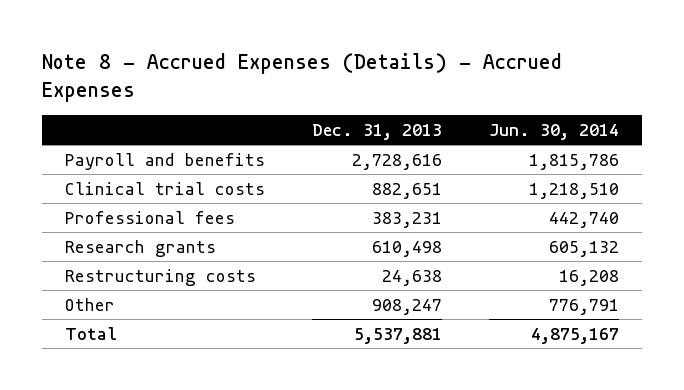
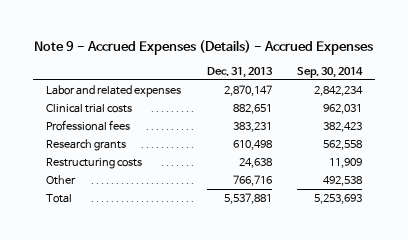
[41,53,562,103] Note 8 - Accrued Expenses (Details) - Accrued Expenses -> [34,39,374,55] Note 9 - Accrued Expenses (Details) - Accrued Expenses
[488,123,619,140] Jun. 30, 2014 -> none
none -> [297,67,364,79] Sep. 30, 2014
[65,152,266,170] Payroll and benefits -> none
none -> [46,84,182,97] Labor and related expenses
[371,298,442,315] 908,247 -> [232,174,272,186] 766,716

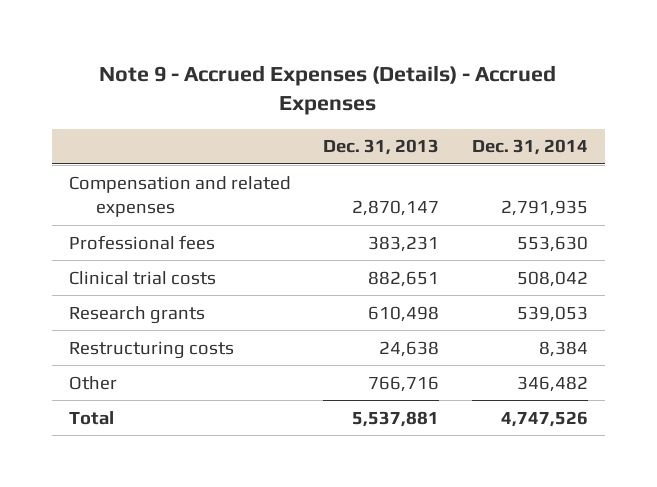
[297,67,364,79] Sep. 30, 2014 -> none
none -> [472,139,589,156] Dec. 31, 2014
[46,84,182,97] Labor and related expenses -> [68,175,291,217] Compensation and related expenses
[46,103,133,113] Clinical trial costs -> [68,270,216,285] Clinical trial costs

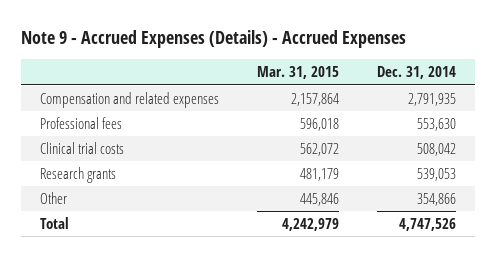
[323,139,440,156] Dec. 31, 2013 -> none
none -> [256,66,339,80] Mar. 31, 2015
[68,340,234,359] Restructuring costs -> none
[517,375,589,392] 346,482 -> [416,193,456,207] 354,866

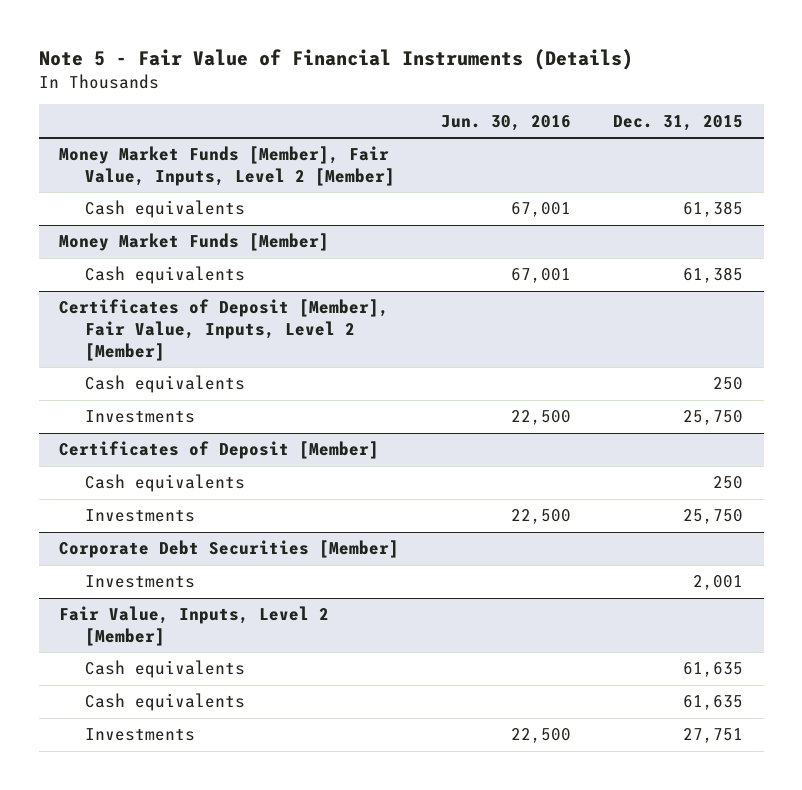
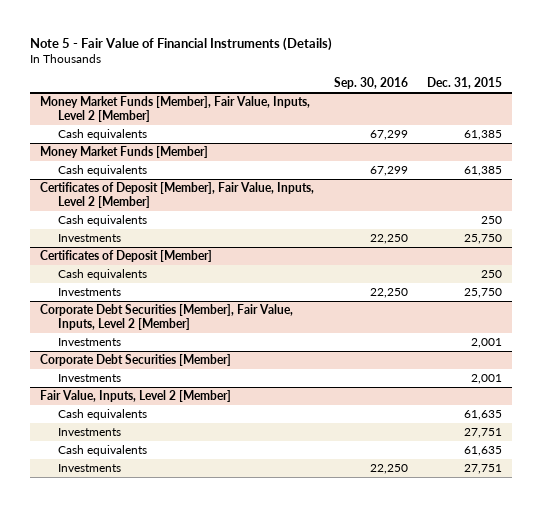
[441,114,572,131] Jun. 30, 2016 -> none
none -> [333,77,408,90] Sep. 30, 2016
none -> [40,304,294,330] Corporate Debt Securities [Member], Fair Value, Inputs, Level 2 [Member]
none -> [57,338,121,347] Investments
none -> [57,428,121,437] Investments

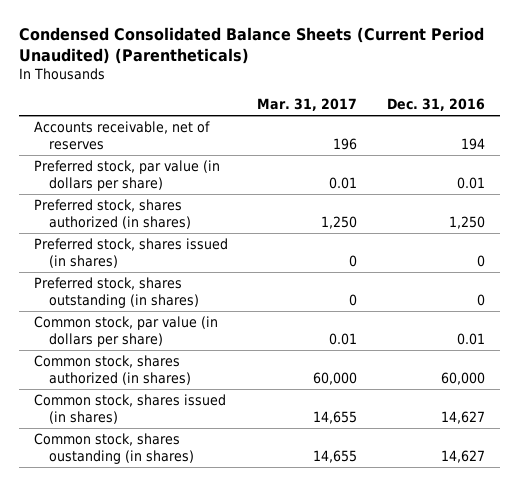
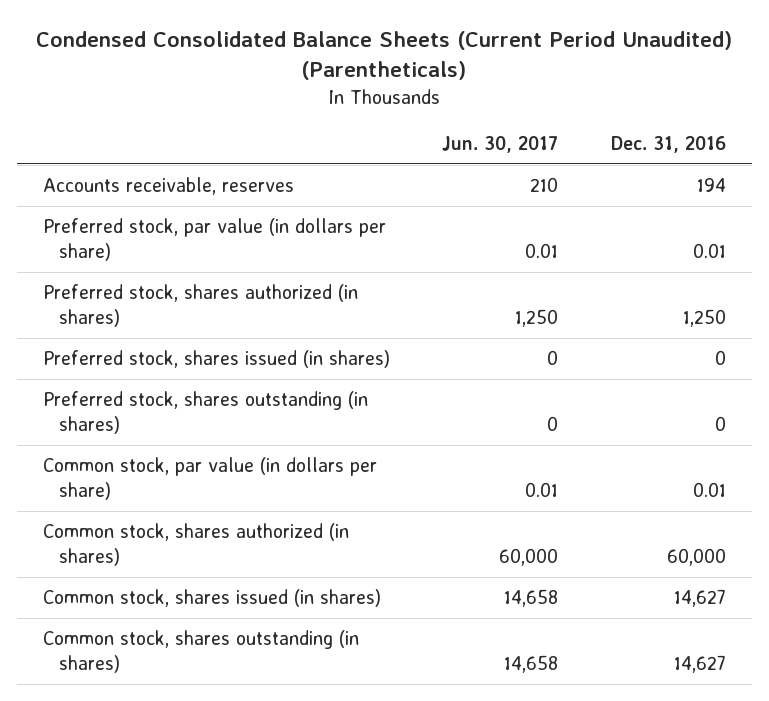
[257,98,358,112] Mar. 31, 2017 -> none
none -> [442,136,559,154] Jun. 30, 2017
[33,121,210,150] Accounts receivable, net of reserves -> [42,176,294,195] Accounts receivable, reserves
[33,433,194,464] Common stock, shares oustanding (in shares) -> [42,629,359,673] Common stock, shares outstanding (in shares)

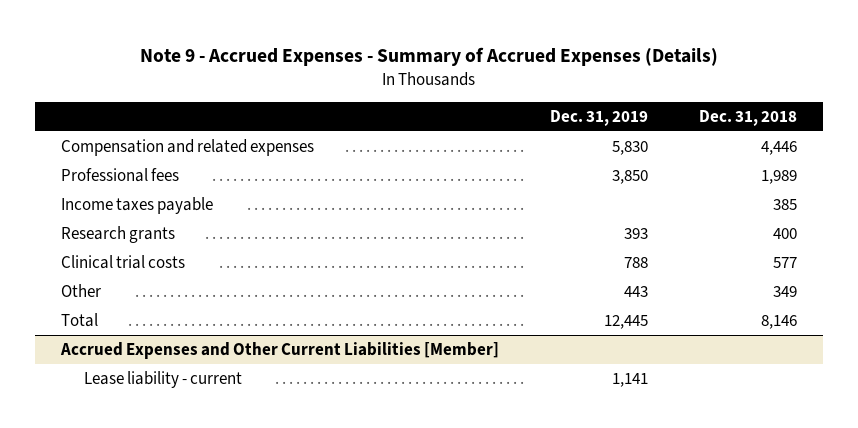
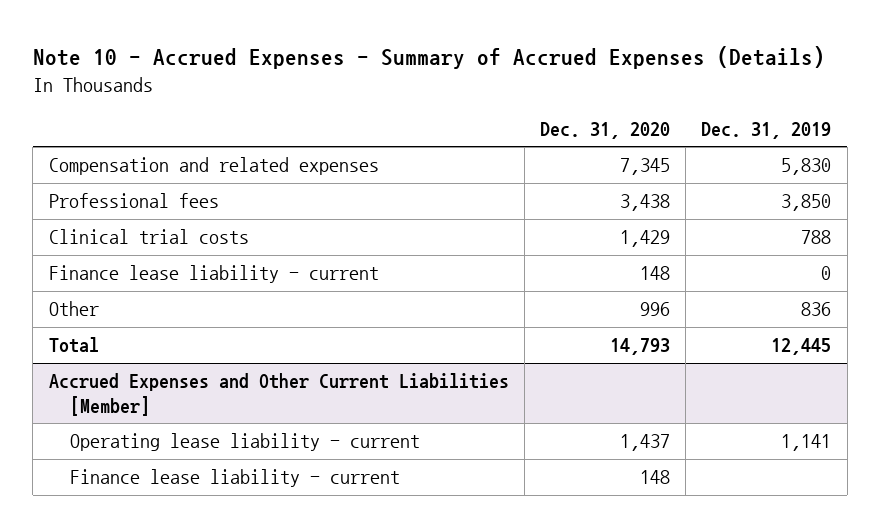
[140,46,719,66] Note 9 - Accrued Expenses - Summary of Accrued Expenses (Details) -> [32,45,825,69] Note 10 - Accrued Expenses - Summary of Accrued Expenses (Details)
[699,109,798,126] Dec. 31, 2018 -> none
none -> [540,121,671,139] Dec. 31, 2020
[60,196,213,214] Income taxes payable -> none
[60,225,175,243] Research grants -> none
none -> [48,265,379,284] Finance lease liability - current
[624,285,649,297] 443 -> [801,302,832,317] 836
[83,370,242,388] Lease liability - current -> [70,433,421,452] Operating lease liability - current
none -> [70,469,401,488] Finance lease liability - current

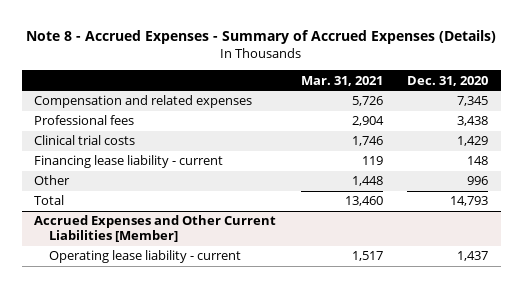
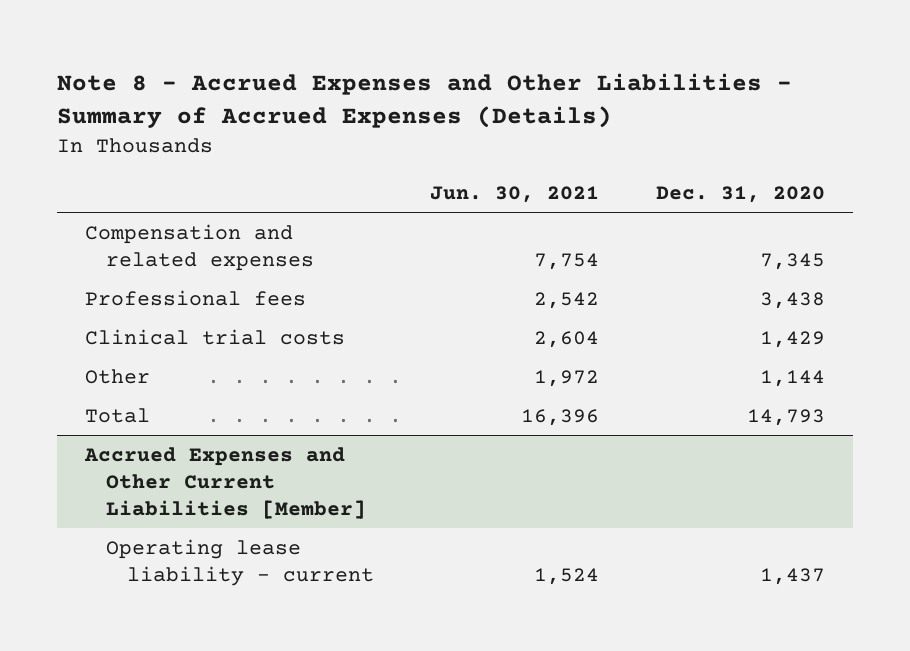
[26,29,497,44] Note 8 - Accrued Expenses - Summary of Accrued Expenses (Details) -> [57,73,793,129] Note 8 - Accrued Expenses and Other Liabilities - Summary of Accrued Expenses (Details)
[300,75,383,86] Mar. 31, 2021 -> none
none -> [430,185,600,203] Jun. 30, 2021
[34,155,224,169] Financing lease liability - current -> none
[467,176,489,186] 996 -> [760,369,826,387] 1,144

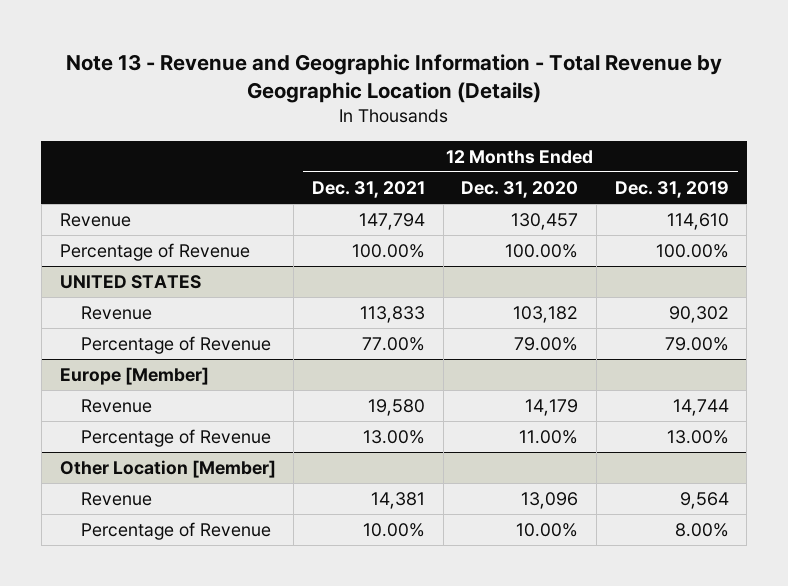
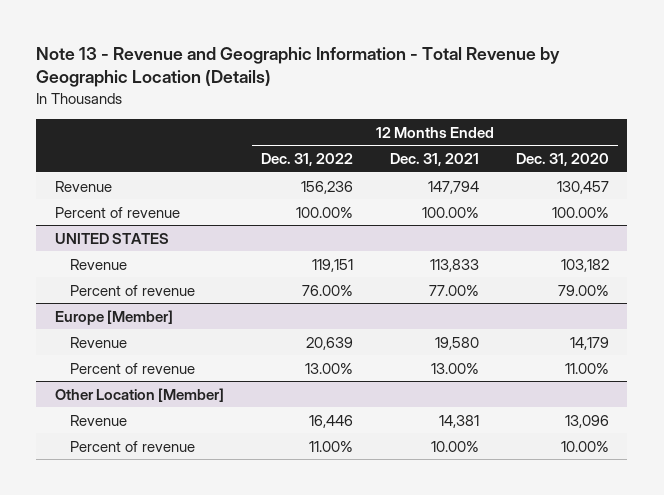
[614,180,729,198] Dec. 31, 2019 -> none
none -> [260,152,353,166] Dec. 31, 2022
[59,243,250,262] Percentage of Revenue -> [54,206,180,218] Percent of revenue
[81,336,272,355] Percentage of Revenue -> [70,284,196,296] Percent of revenue
[81,429,272,448] Percentage of Revenue -> [70,362,196,374] Percent of revenue
[81,522,272,541] Percentage of Revenue -> [70,440,196,452] Percent of revenue

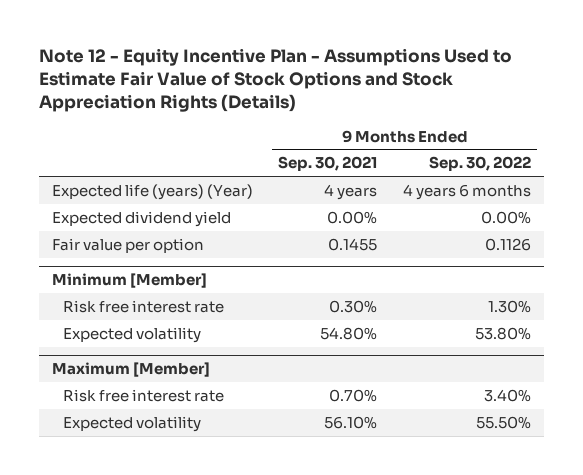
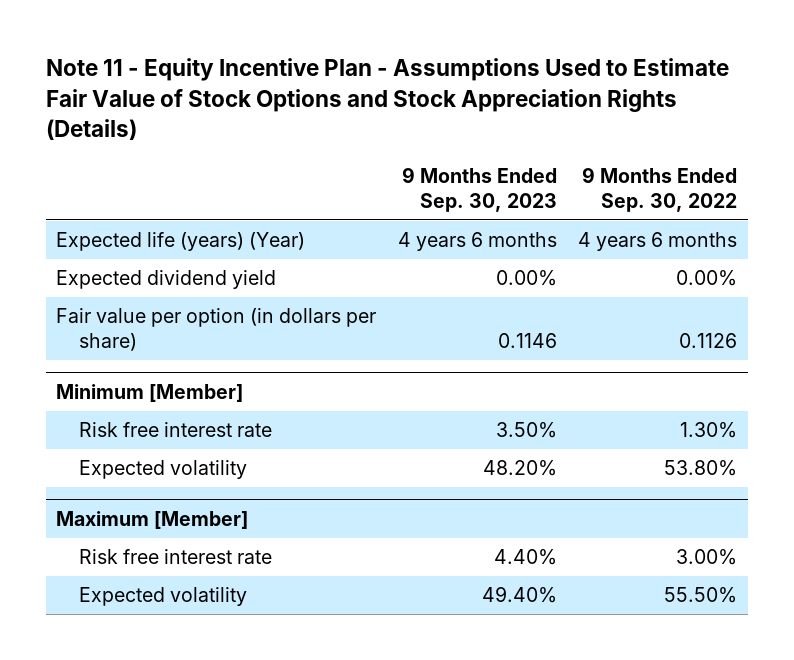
[39,48,513,113] Note 12 - Equity Incentive Plan - Assumptions Used to Estimate Fair Value of Stock Options and Stock Appreciation Rights (Details) -> [45,58,729,141] Note 11 - Equity Incentive Plan - Assumptions Used to Estimate Fair Value of Stock Options and Stock Appreciation Rights (Details)
[278,156,378,172] Sep. 30, 2021 -> none
none -> [401,167,557,212] 9 Months Ended Sep. 30, 2023
[51,237,204,253] Fair value per option -> [56,308,377,351] Fair value per option (in dollars per share)
[483,388,531,402] 3.40% -> [676,549,738,566] 3.00%

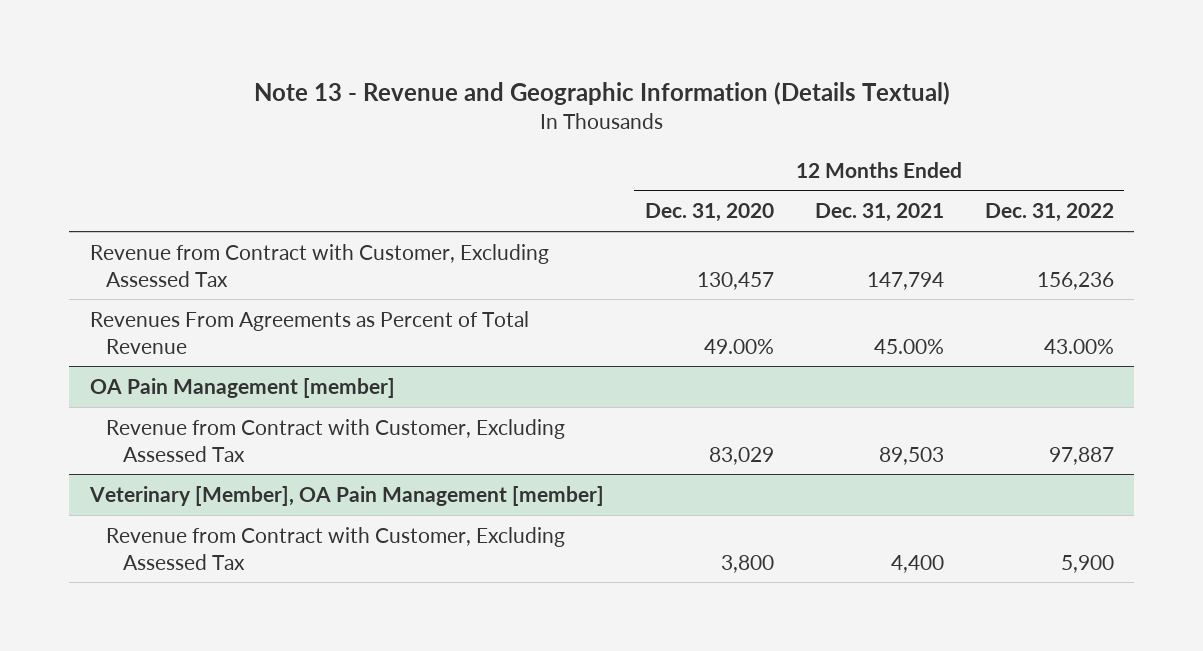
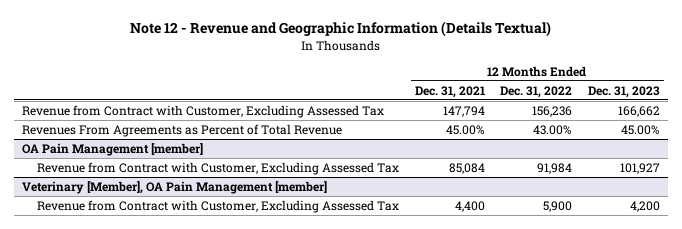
[253,82,950,106] Note 13 - Revenue and Geographic Information (Details Textual) -> [130,21,552,38] Note 12 - Revenue and Geographic Information (Details Textual)
[644,203,774,223] Dec. 31, 2020 -> none
none -> [588,85,661,98] Dec. 31, 2023
[878,446,944,465] 89,503 -> [448,162,485,174] 85,084
[1048,446,1114,465] 97,887 -> [537,162,573,174] 91,984

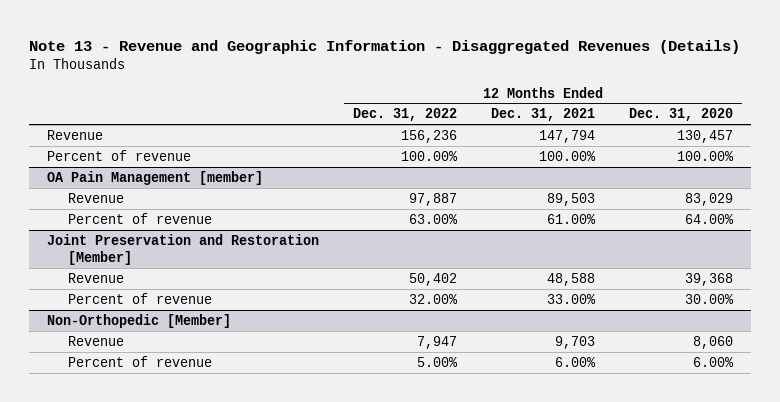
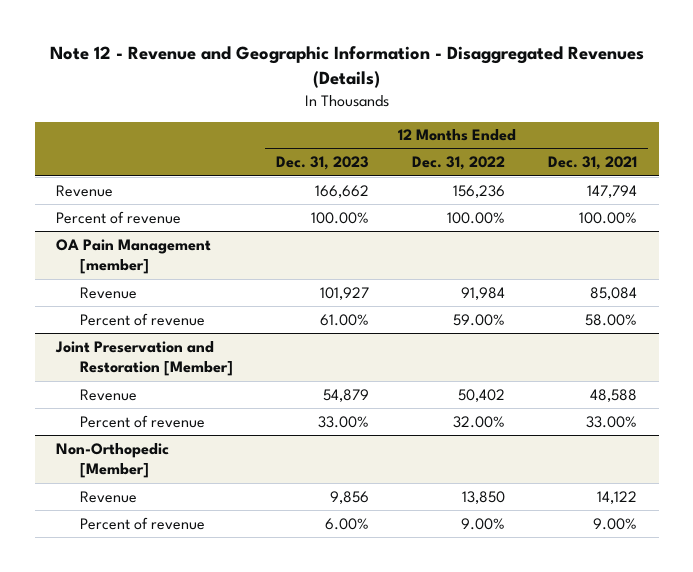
[29,39,741,54] Note 13 - Revenue and Geographic Information - Disaggregated Revenues (Details) -> [49,46,644,89] Note 12 - Revenue and Geographic Information - Disaggregated Revenues (Details)
[629,108,734,122] Dec. 31, 2020 -> none
none -> [276,156,370,171] Dec. 31, 2023
[408,192,457,206] 97,887 -> [461,286,506,300] 91,984
[547,192,596,206] 89,503 -> [590,286,638,300] 85,084
[408,213,458,224] 63.00% -> [453,313,506,326] 59.00%
[547,213,597,224] 61.00% -> [585,313,638,326] 58.00%
[416,335,457,349] 7,947 -> [462,490,506,504] 13,850
[555,335,596,349] 9,703 -> [597,490,638,504] 14,122
[416,356,458,367] 5.00% -> [461,517,506,530] 9.00%
[555,356,597,367] 6.00% -> [593,517,638,530] 9.00%

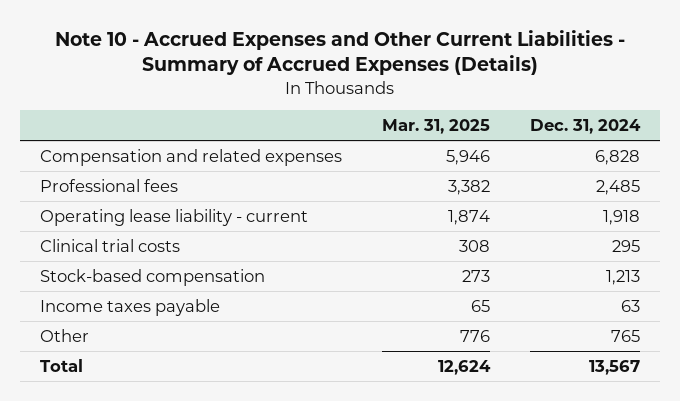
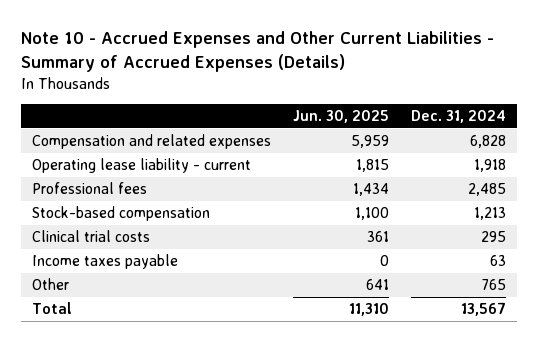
[382,118,491,134] Mar. 31, 2025 -> none
none -> [293,110,390,124] Jun. 30, 2025
[40,178,179,192] Professional fees -> [31,182,147,195] Professional fees
[40,238,181,252] Clinical trial costs -> [31,230,150,243] Clinical trial costs

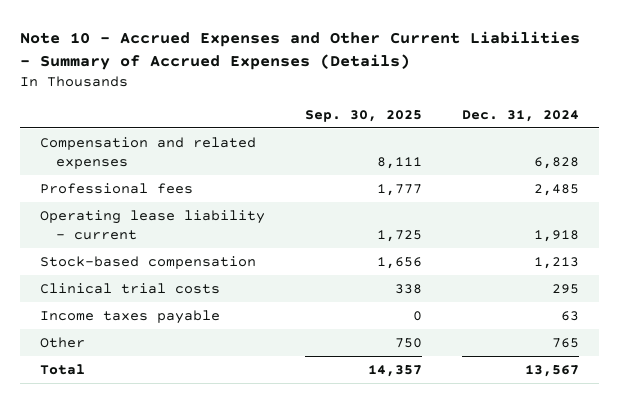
[293,110,390,124] Jun. 30, 2025 -> none
none -> [304,109,422,122] Sep. 30, 2025
[31,158,251,174] Operating lease liability - current -> [39,209,265,240] Operating lease liability - current

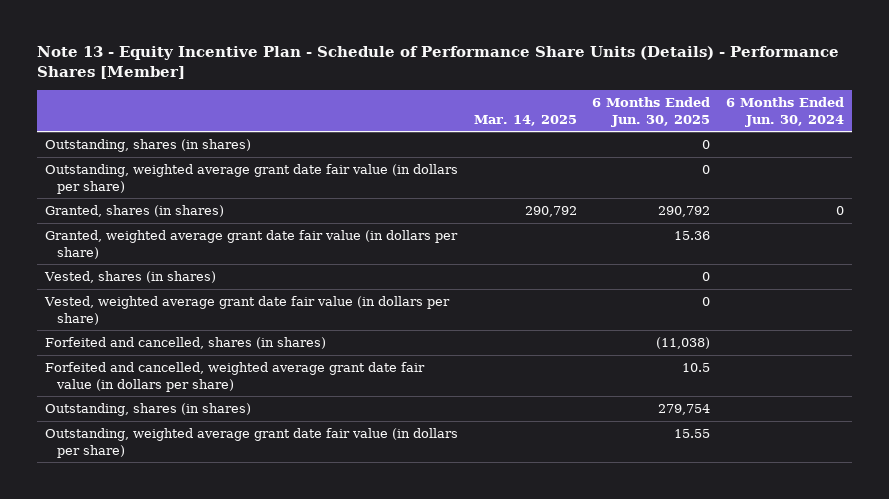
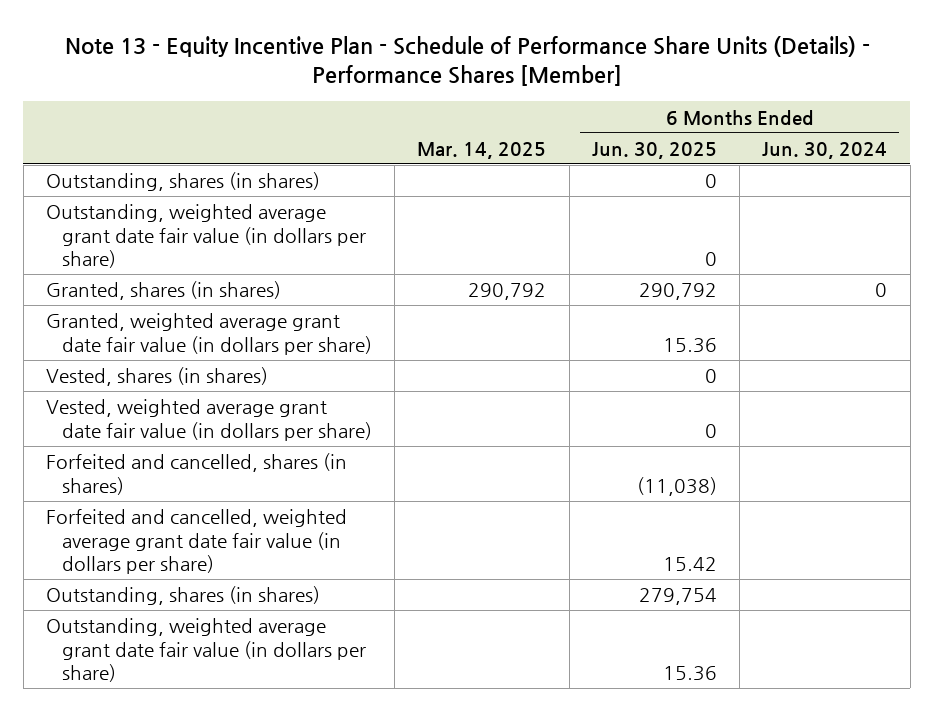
[682,363,711,373] 10.5 -> [662,557,717,572] 15.42
[674,429,711,439] 15.55 -> [662,666,717,682] 15.36

